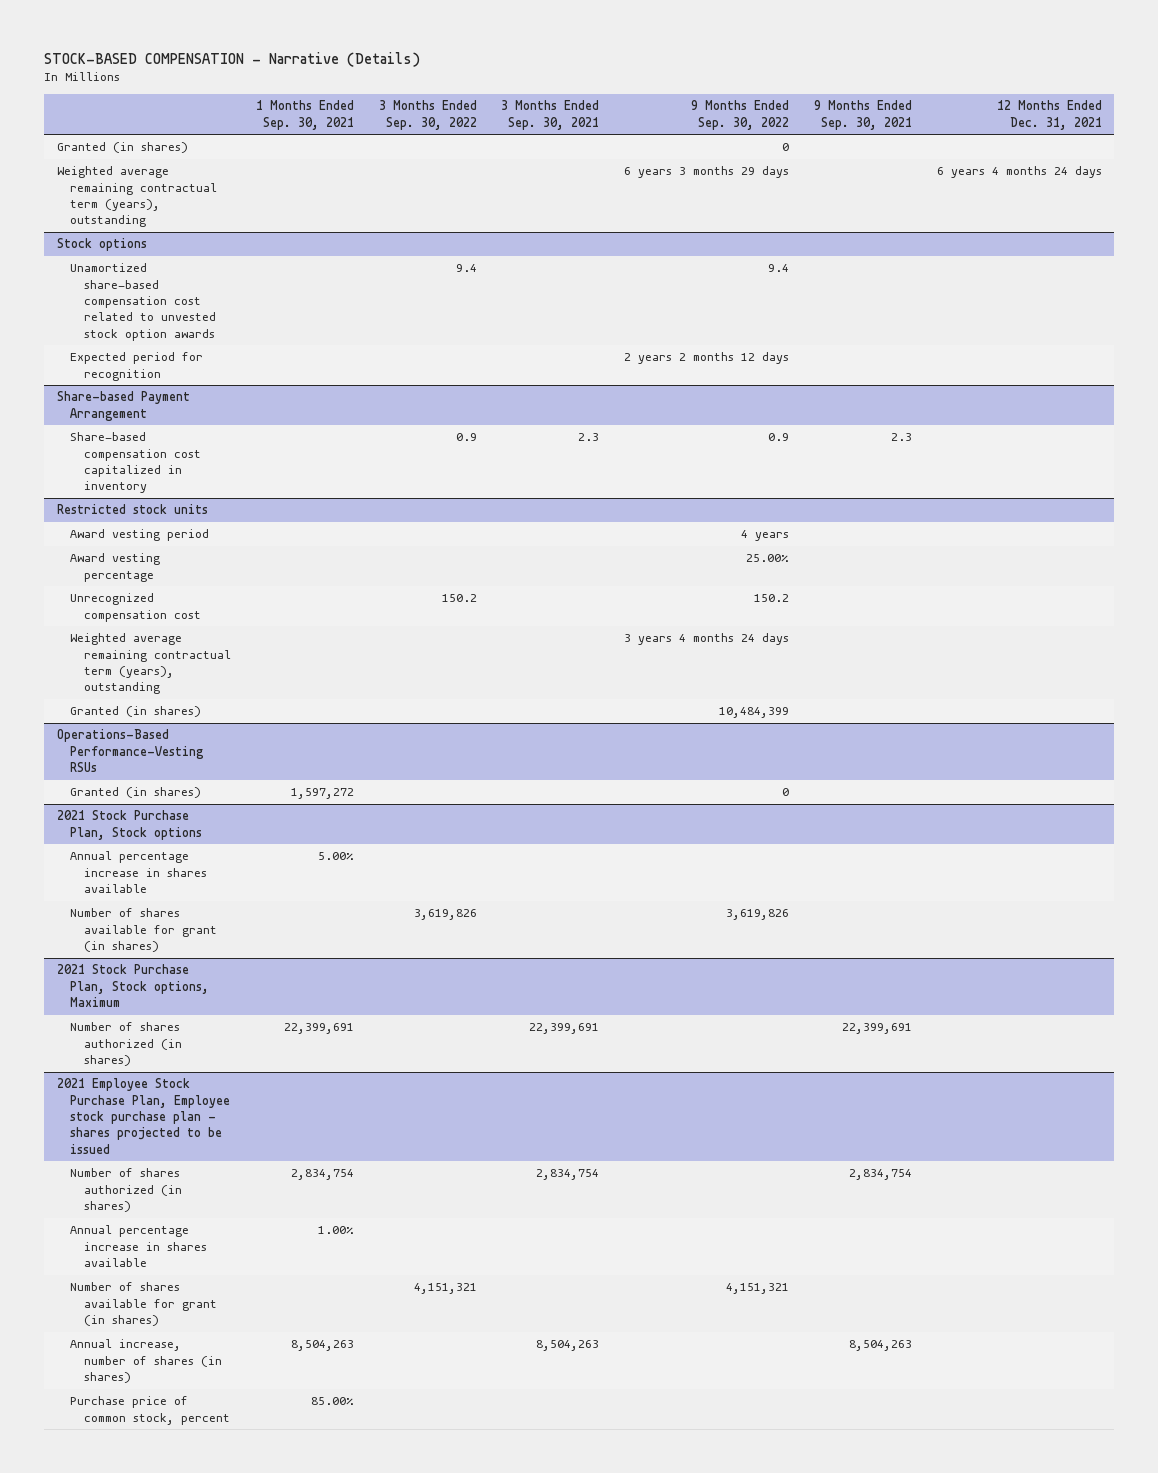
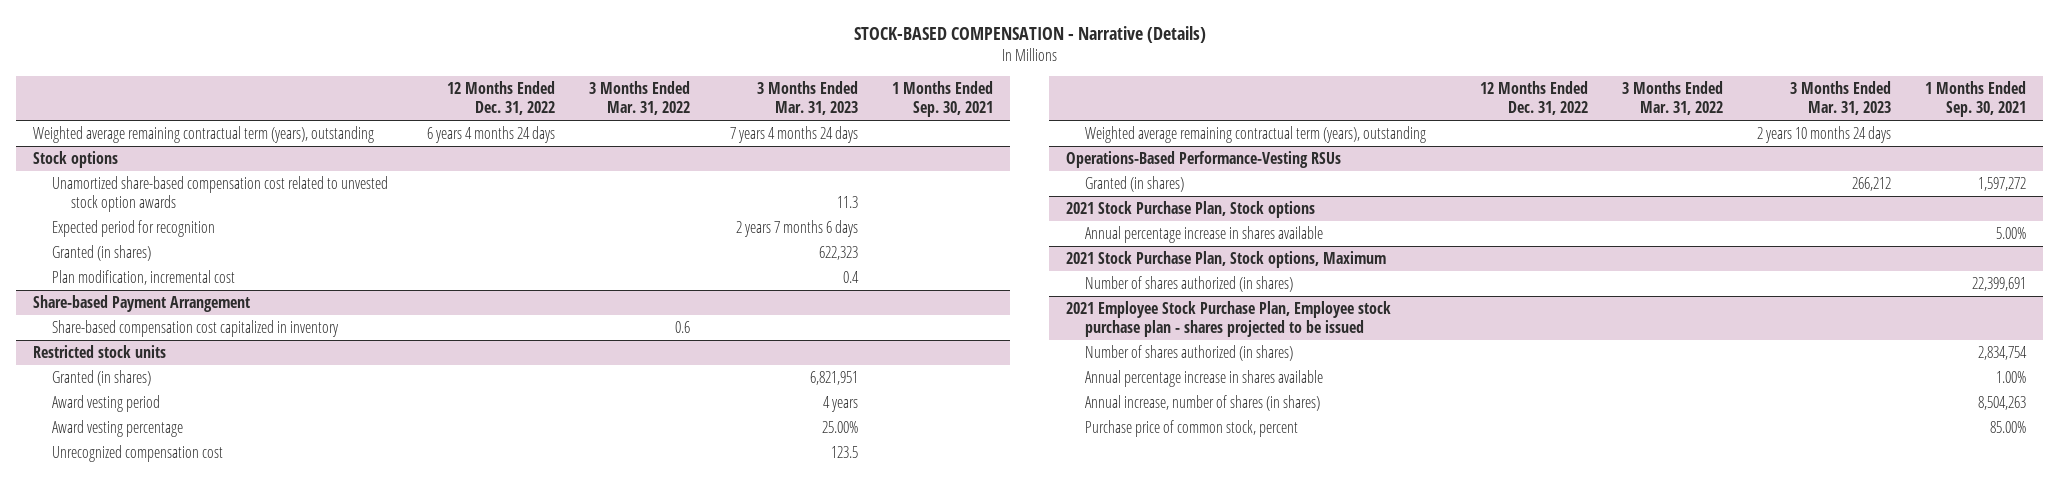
[378,100,477,130] 3 Months Ended Sep. 30, 2022 -> none
[501,100,600,130] 3 Months Ended Sep. 30, 2021 -> none
[691,100,790,130] 9 Months Ended Sep. 30, 2022 -> none
[813,100,912,130] 9 Months Ended Sep. 30, 2021 -> none
[996,100,1102,130] 12 Months Ended Dec. 31, 2021 -> none
none -> [447,81,556,116] 12 Months Ended Dec. 31, 2022
none -> [589,81,691,116] 3 Months Ended Mar. 31, 2022
none -> [757,81,859,116] 3 Months Ended Mar. 31, 2023
[56,142,188,154] Granted (in shares) -> none
none -> [52,245,152,262] Granted (in shares)
none -> [52,270,236,286] Plan modification, incremental cost
[70,706,202,718] Granted (in shares) -> [52,370,152,387] Granted (in shares)
[70,908,218,953] Number of shares available for grant (in shares) -> none
[70,1282,218,1327] Number of shares available for grant (in shares) -> none

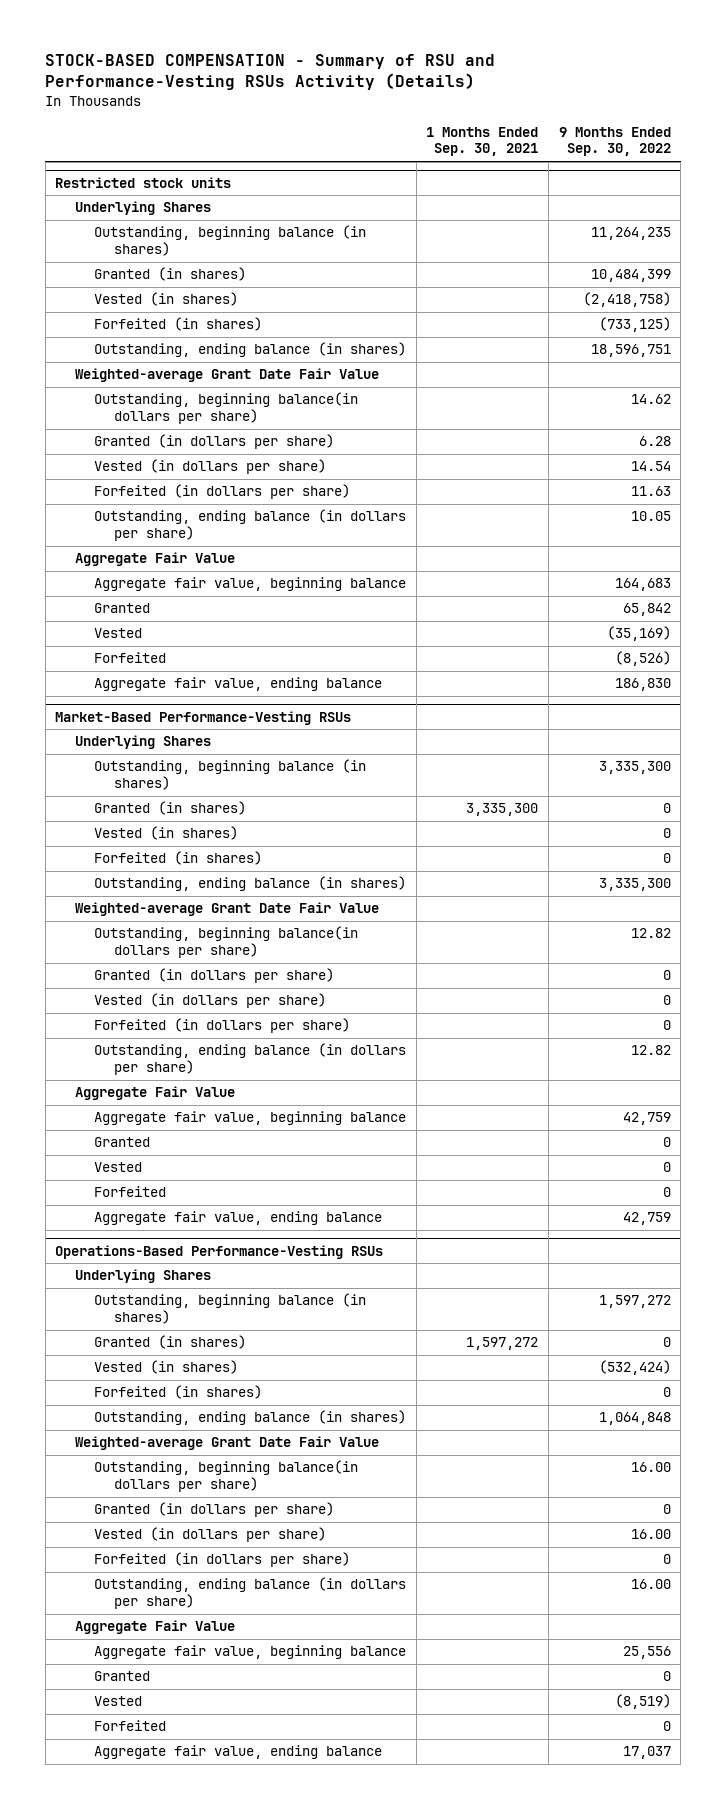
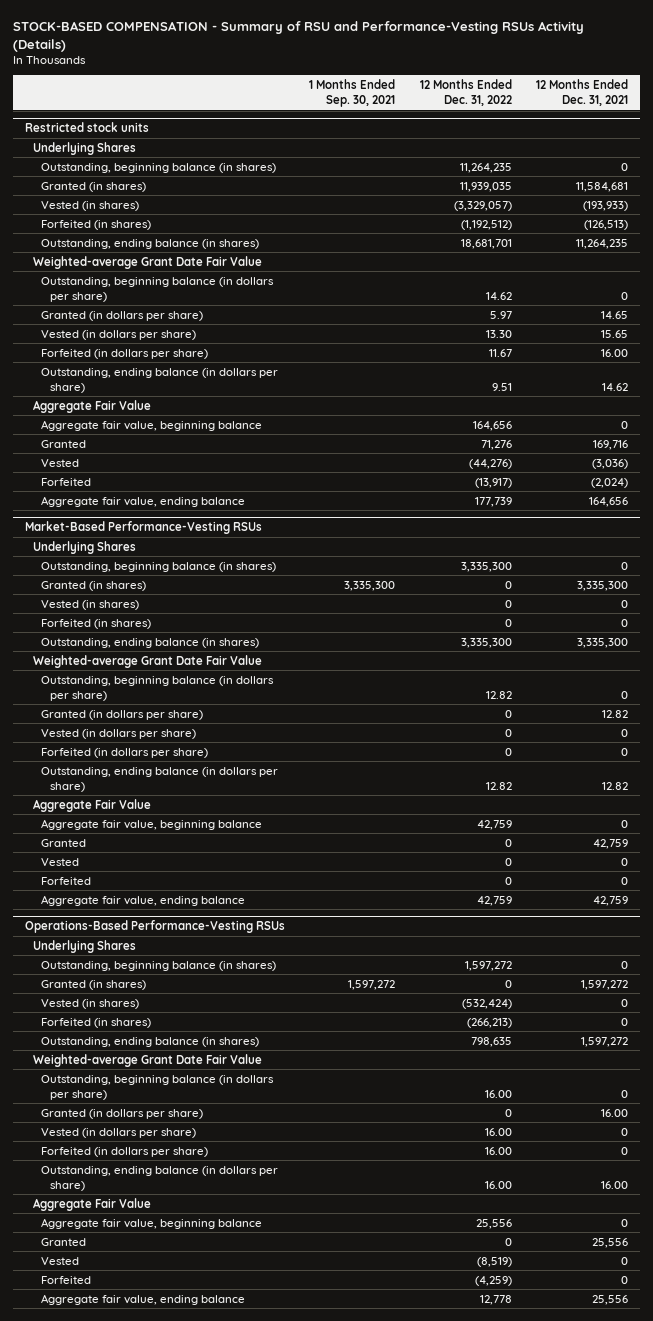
[558,126,671,157] 9 Months Ended Sep. 30, 2022 -> none
none -> [419,79,512,107] 12 Months Ended Dec. 31, 2022
none -> [535,79,628,107] 12 Months Ended Dec. 31, 2021
[94,392,359,425] Outstanding, beginning balance(in dollars per share) -> [41,276,275,302] Outstanding, beginning balance (in dollars per share)
[94,926,359,959] Outstanding, beginning balance(in dollars per share) -> [41,675,275,701] Outstanding, beginning balance (in dollars per share)
[94,1460,359,1493] Outstanding, beginning balance(in dollars per share) -> [41,1074,275,1100] Outstanding, beginning balance (in dollars per share)

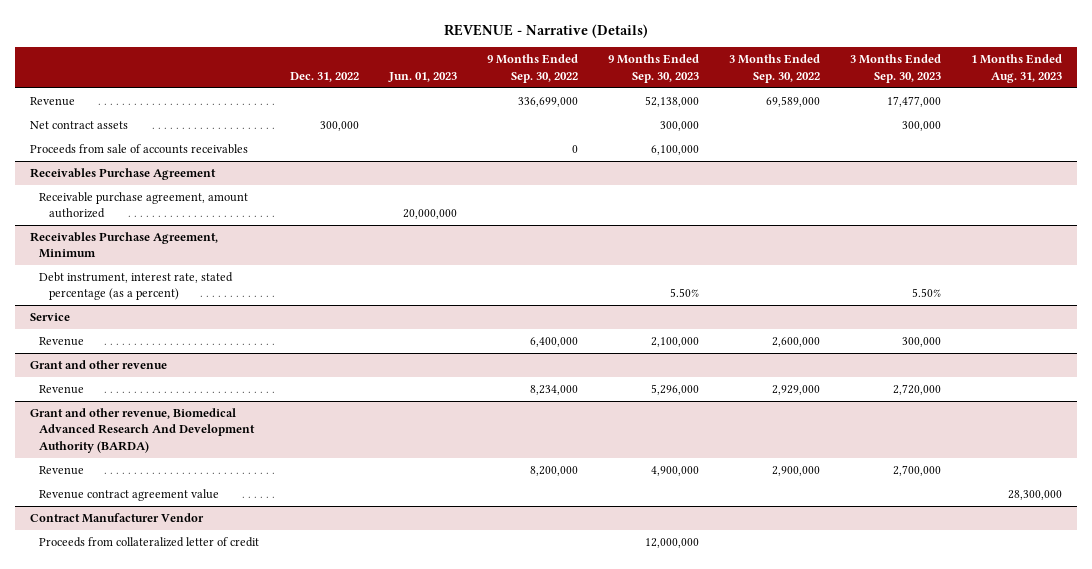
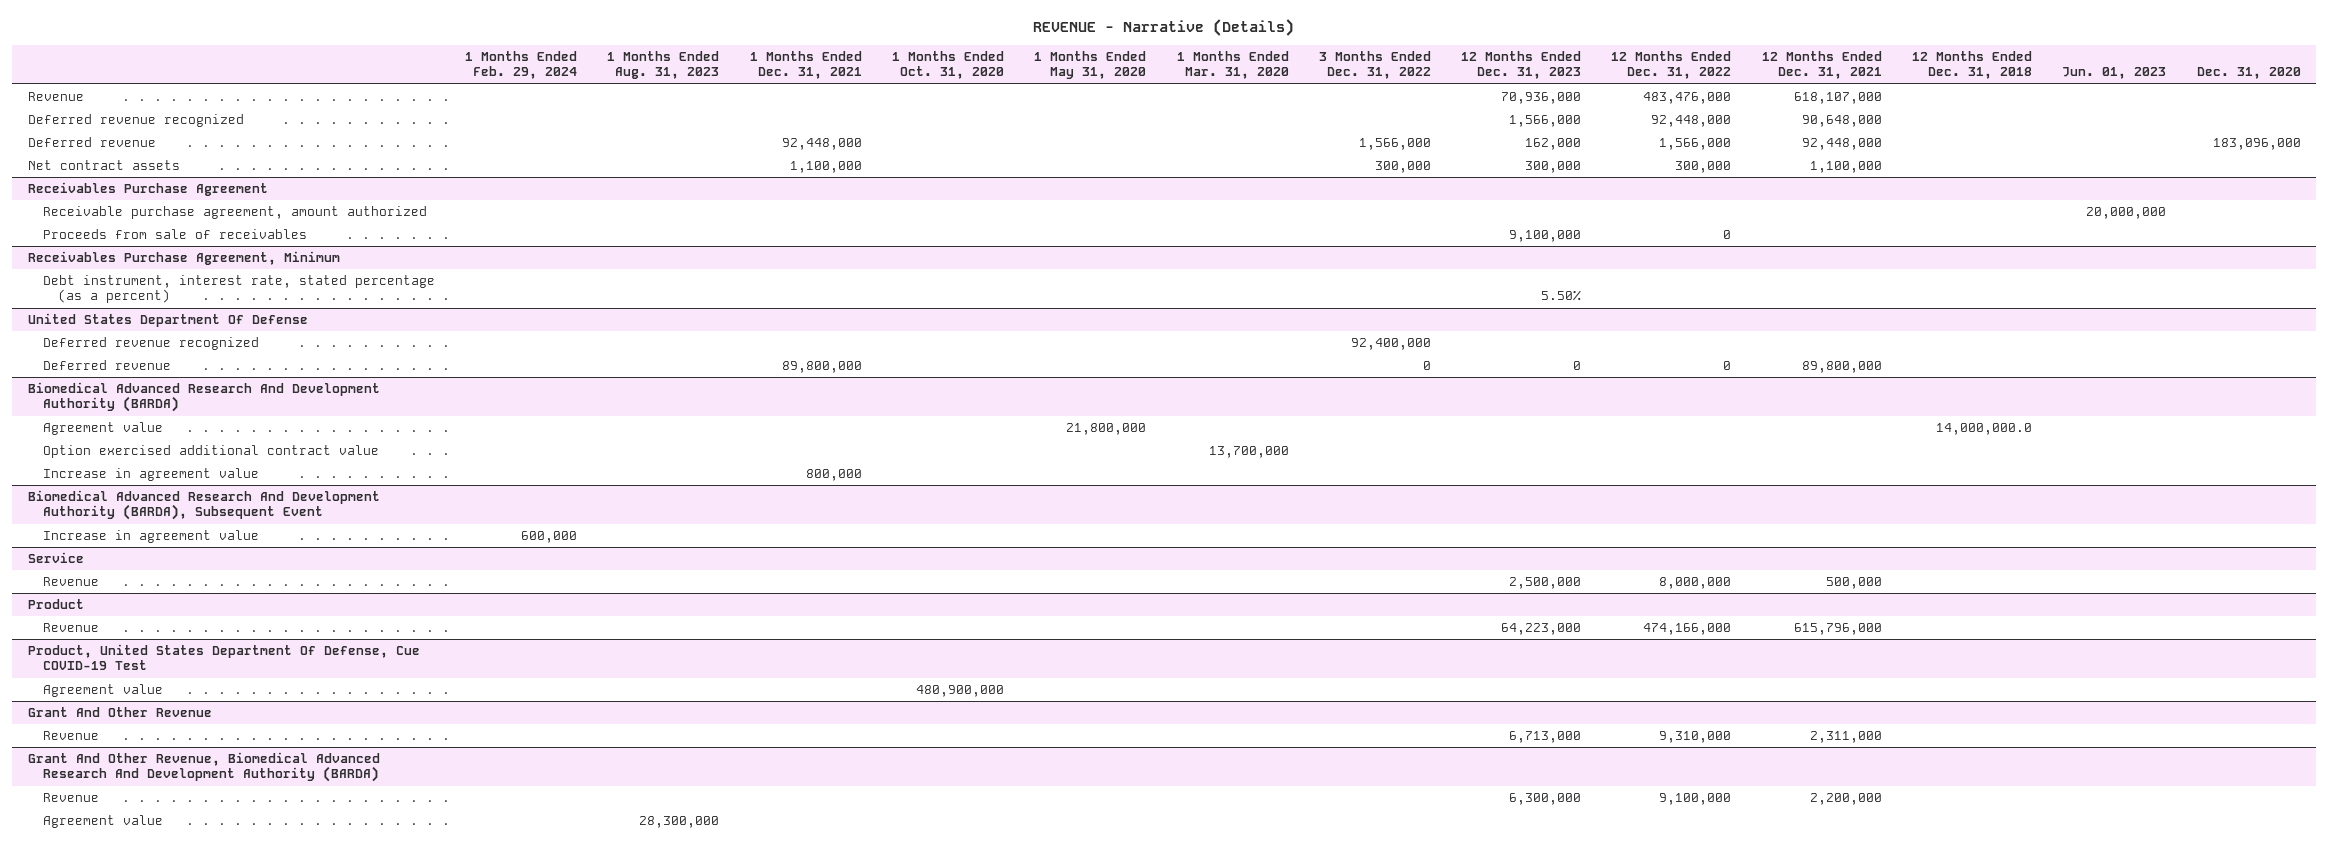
[289,71,359,82] Dec. 31, 2022 -> none
[486,54,578,83] 9 Months Ended Sep. 30, 2022 -> none
[607,54,699,83] 9 Months Ended Sep. 30, 2023 -> none
[728,54,820,83] 3 Months Ended Sep. 30, 2022 -> none
[849,54,941,83] 3 Months Ended Sep. 30, 2023 -> none
none -> [464,51,577,80] 1 Months Ended Feb. 29, 2024
none -> [749,51,862,80] 1 Months Ended Dec. 31, 2021
none -> [891,51,1004,80] 1 Months Ended Oct. 31, 2020
none -> [1034,51,1147,80] 1 Months Ended May 31, 2020
none -> [1176,51,1289,80] 1 Months Ended Mar. 31, 2020
none -> [1318,51,1431,80] 3 Months Ended Dec. 31, 2022
none -> [1461,51,1582,80] 12 Months Ended Dec. 31, 2023
none -> [1611,51,1732,80] 12 Months Ended Dec. 31, 2022
none -> [1761,51,1882,80] 12 Months Ended Dec. 31, 2021
none -> [1912,51,2033,80] 12 Months Ended Dec. 31, 2018
none -> [2196,67,2301,80] Dec. 31, 2020
none -> [27,114,244,128] Deferred revenue recognized
none -> [27,137,156,148] Deferred revenue
[30,144,249,155] Proceeds from sale of accounts receivables -> none
none -> [42,229,307,240] Proceeds from sale of receivables
none -> [27,313,308,328] United States Department Of Defense
none -> [42,337,259,351] Deferred revenue recognized
none -> [42,360,171,371] Deferred revenue
none -> [27,382,380,413] Biomedical Advanced Research And Development Authority (BARDA)
none -> [42,422,163,436] Agreement value
none -> [42,445,379,459] Option exercised additional contract value
none -> [42,468,259,482] Increase in agreement value
none -> [27,490,380,521] Biomedical Advanced Research And Development Authority (BARDA), Subsequent Event
none -> [42,530,259,544] Increase in agreement value
none -> [27,599,84,610] Product
none -> [42,623,99,633] Revenue
none -> [27,644,420,671] Product, United States Department Of Defense, Cue COVID-19 Test
none -> [42,684,163,698] Agreement value
[30,360,168,370] Grant and other revenue -> [27,707,212,718] Grant And Other Revenue
[30,408,256,453] Grant and other revenue, Biomedical Advanced Research And Development Authority (BARDA) -> [27,752,380,783] Grant And Other Revenue, Biomedical Advanced Research And Development Authority (BARDA)
[30,513,205,524] Contract Manufacturer Vendor -> none
[39,537,260,548] Proceeds from collateralized letter of credit -> none
[39,489,220,502] Revenue contract agreement value -> [42,815,163,829] Agreement value

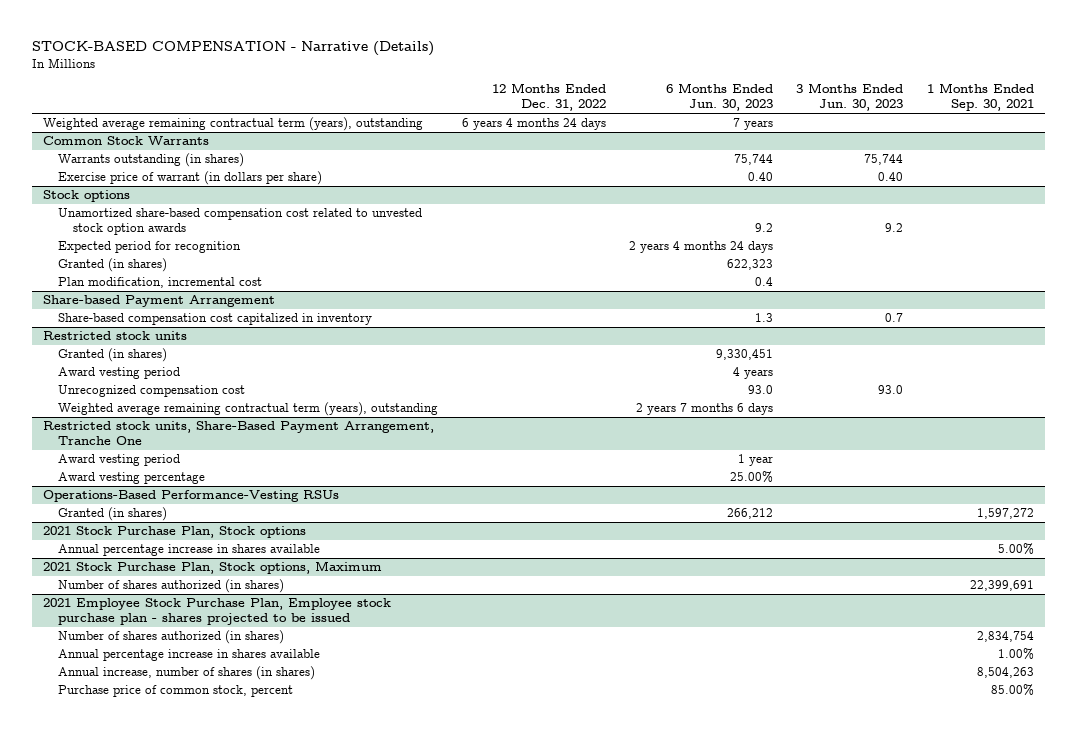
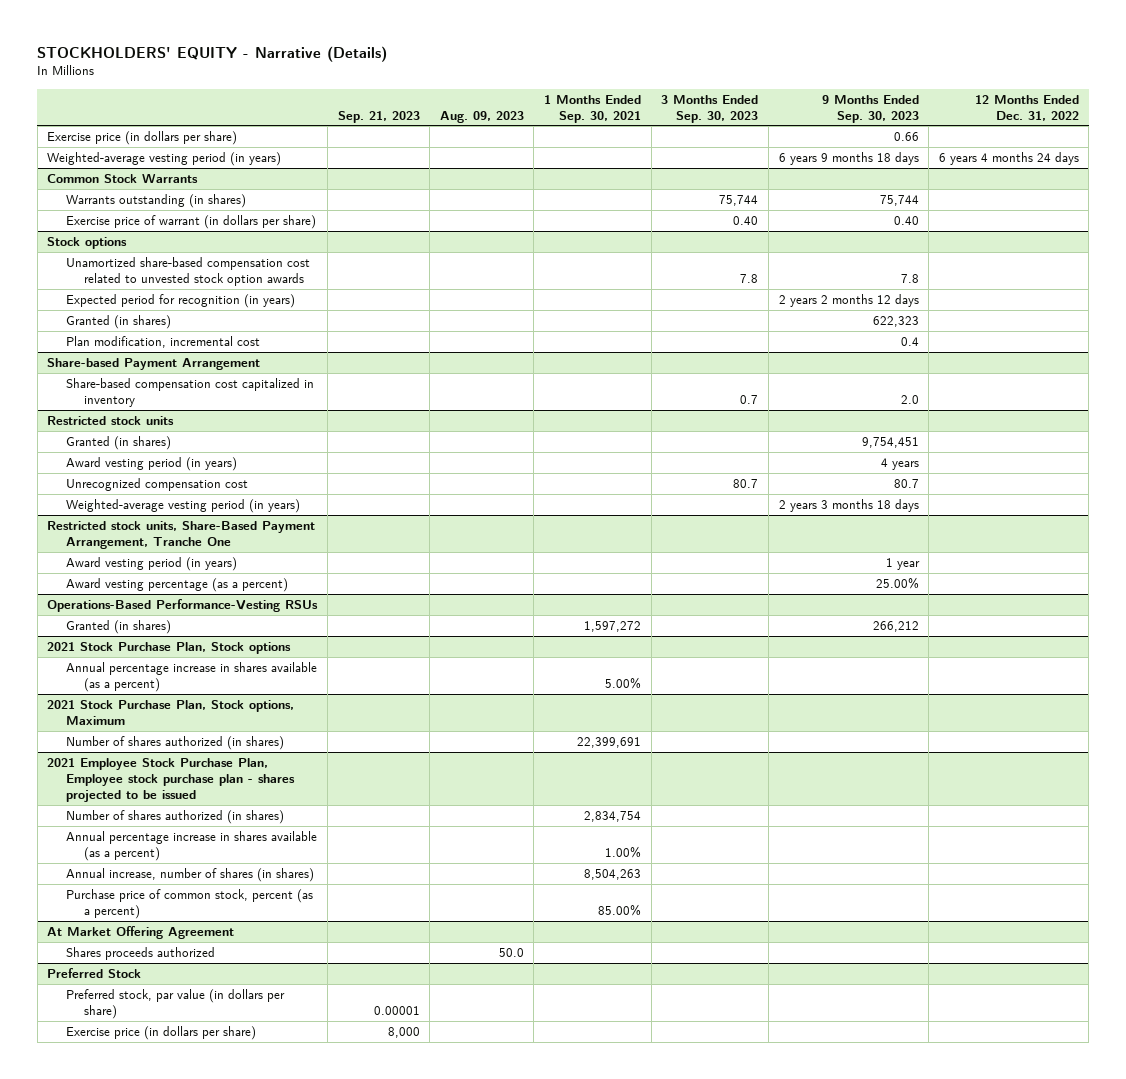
[31,40,434,56] STOCK-BASED COMPENSATION - Narrative (Details) -> [37,45,388,62] STOCKHOLDERS' EQUITY - Narrative (Details)
[666,83,774,112] 6 Months Ended Jun. 30, 2023 -> none
[796,83,904,112] 3 Months Ended Jun. 30, 2023 -> none
none -> [337,110,420,123] Sep. 21, 2023
none -> [439,110,524,123] Aug. 09, 2023
none -> [661,94,759,123] 3 Months Ended Sep. 30, 2023
none -> [821,94,919,123] 9 Months Ended Sep. 30, 2023
none -> [47,130,238,145] Exercise price (in dollars per share)
[43,117,424,132] Weighted average remaining contractual term (years), outstanding -> [47,151,282,166] Weighted-average vesting period (in years)
[58,241,242,254] Expected period for recognition -> [65,293,295,308] Expected period for recognition (in years)
[58,367,181,380] Award vesting period -> [65,456,237,471] Award vesting period (in years)
[58,402,439,417] Weighted average remaining contractual term (years), outstanding -> [65,498,300,513] Weighted-average vesting period (in years)
[58,454,181,467] Award vesting period -> [65,556,237,571] Award vesting period (in years)
[58,472,206,485] Award vesting percentage -> [65,577,288,592] Award vesting percentage (as a percent)
[58,544,321,557] Annual percentage increase in shares available -> [65,661,317,693] Annual percentage increase in shares available (as a percent)
[58,649,321,662] Annual percentage increase in shares available -> [65,830,317,862] Annual percentage increase in shares available (as a percent)
[58,685,294,698] Purchase price of common stock, percent -> [65,888,313,920] Purchase price of common stock, percent (as a percent)
none -> [47,925,235,939] At Market Offering Agreement
none -> [65,946,215,960] Shares proceeds authorized
none -> [47,967,142,978] Preferred Stock
none -> [65,988,285,1020] Preferred stock, par value (in dollars per share)
none -> [65,1025,256,1040] Exercise price (in dollars per share)

